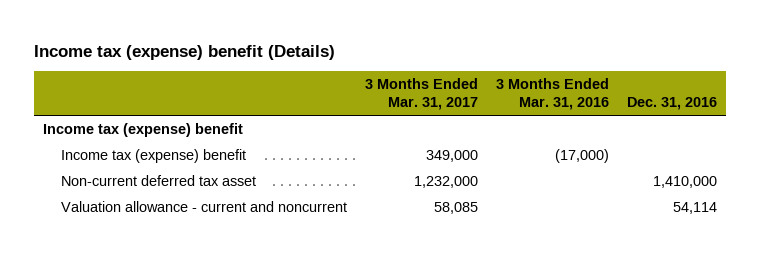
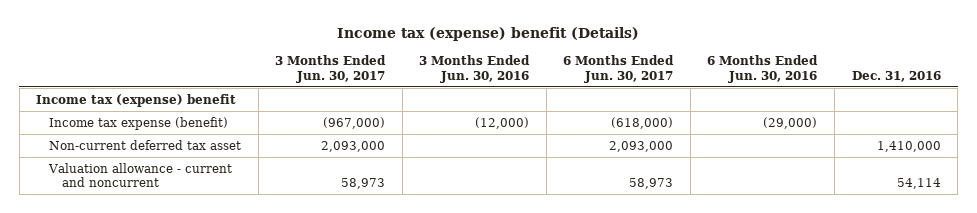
[364,78,478,111] 3 Months Ended Mar. 31, 2017 -> none
[495,78,609,111] 3 Months Ended Mar. 31, 2016 -> none
none -> [275,55,387,83] 3 Months Ended Jun. 30, 2017
none -> [419,55,531,83] 3 Months Ended Jun. 30, 2016
none -> [563,55,675,83] 6 Months Ended Jun. 30, 2017
none -> [707,55,819,83] 6 Months Ended Jun. 30, 2016
[60,149,246,164] Income tax (expense) benefit -> [49,116,229,130] Income tax expense (benefit)

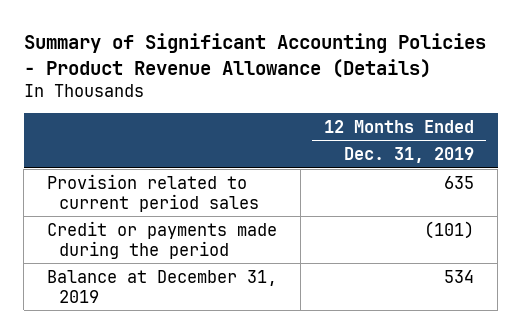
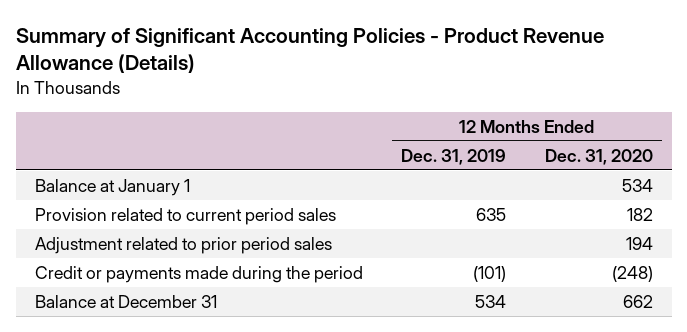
none -> [544,148,653,165] Dec. 31, 2020
none -> [34,178,190,196] Balance at January 1
none -> [34,236,332,254] Adjustment related to prior period sales
[47,269,278,303] Balance at December 31, 2019 -> [34,294,217,308] Balance at December 31

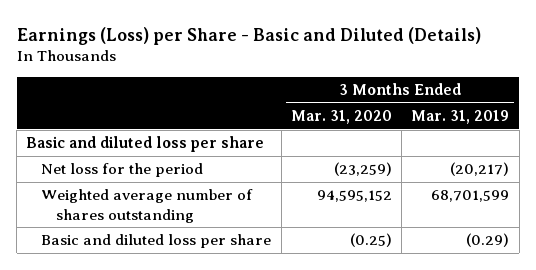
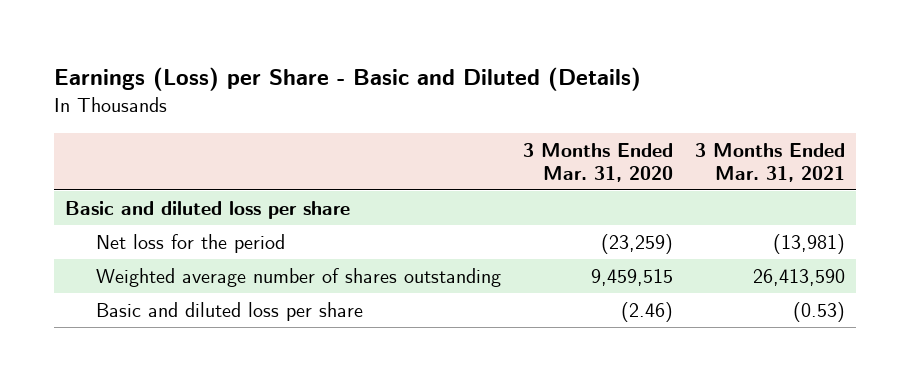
[411,110,510,125] Mar. 31, 2019 -> none
none -> [694,142,845,183] 3 Months Ended Mar. 31, 2021
[316,190,392,203] 94,595,152 -> [590,268,673,286] 9,459,515
[349,233,392,248] (0.25) -> [620,301,673,322] (2.46)

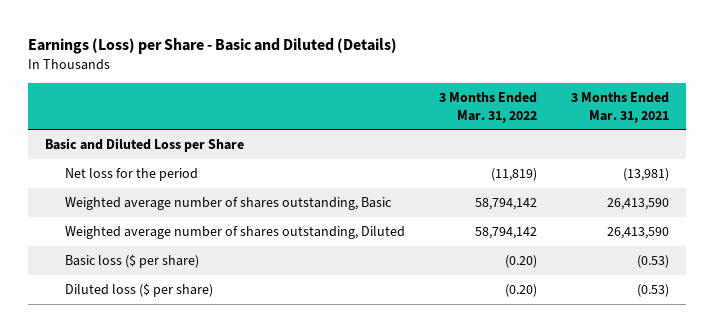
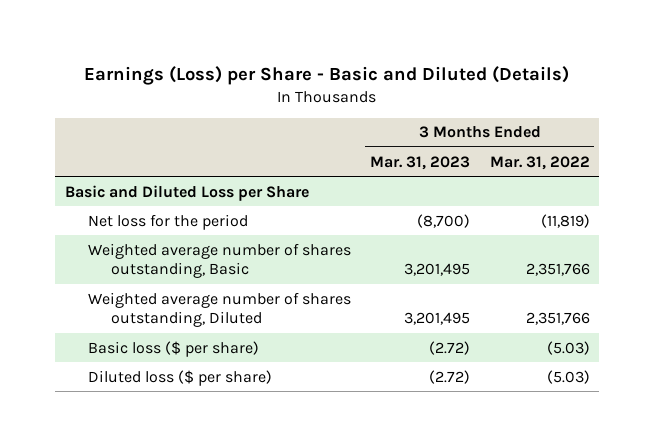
[570,91,669,123] 3 Months Ended Mar. 31, 2021 -> none
none -> [370,155,471,170] Mar. 31, 2023
[475,197,538,210] 58,794,142 -> [525,263,590,277] 2,351,766
[475,226,538,239] 58,794,142 -> [525,312,590,326] 2,351,766
[505,254,538,268] (0.20) -> [546,340,590,355] (5.03)
[505,283,538,297] (0.20) -> [546,369,590,384] (5.03)

